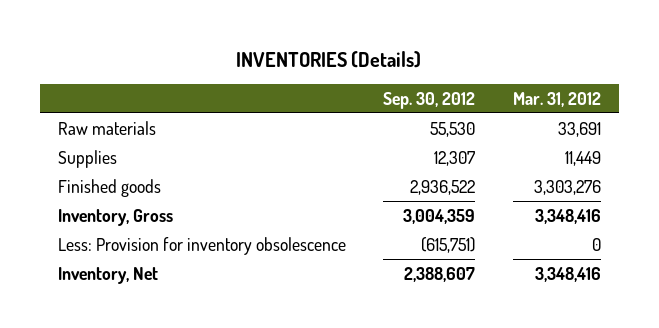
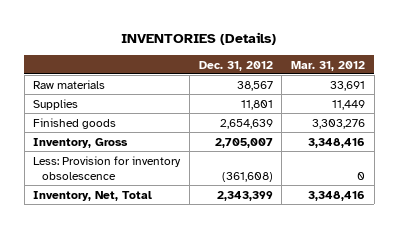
[383,91,476,109] Sep. 30, 2012 -> none
none -> [198,60,273,71] Dec. 31, 2012
[58,266,159,284] Inventory, Net -> [33,190,153,201] Inventory, Net, Total

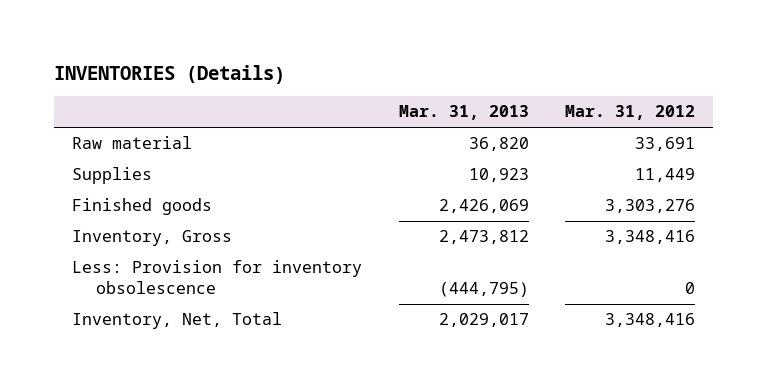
[198,60,273,71] Dec. 31, 2012 -> none
none -> [398,105,529,121] Mar. 31, 2013
[33,79,106,89] Raw materials -> [72,136,193,150] Raw material

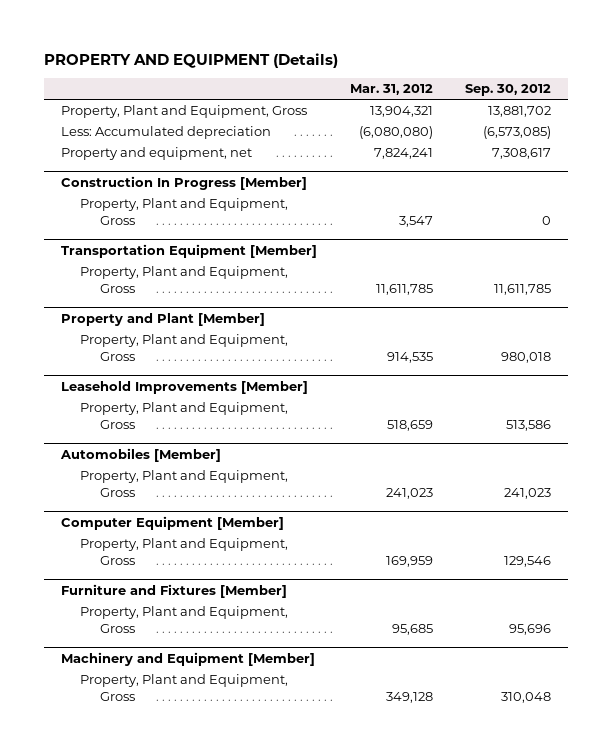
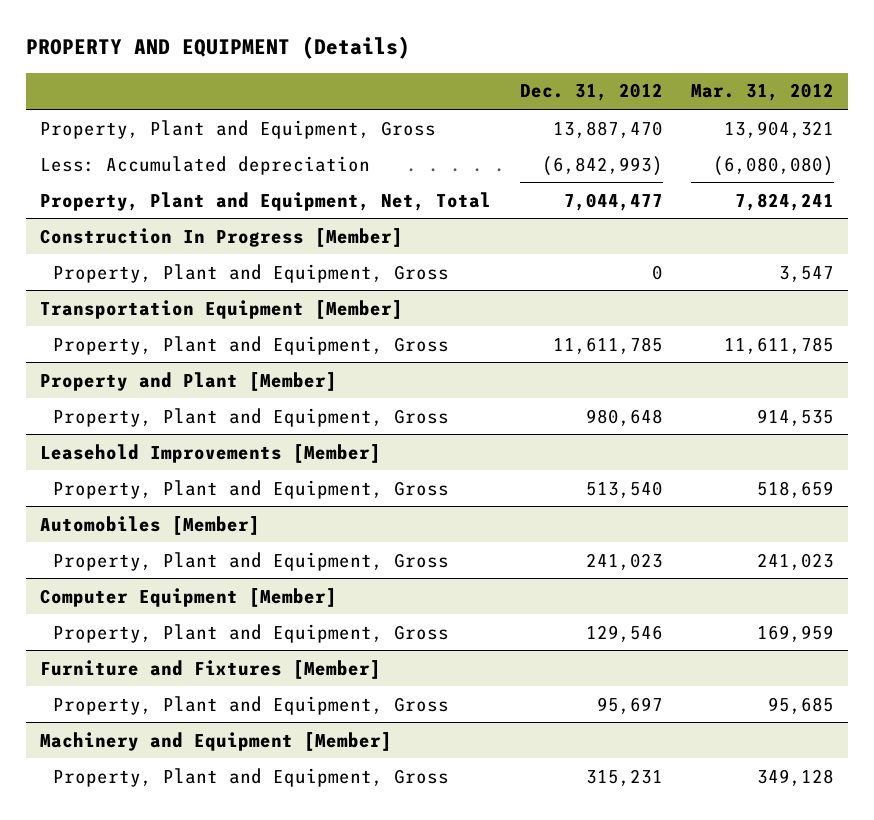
[465,84,552,97] Sep. 30, 2012 -> none
none -> [519,83,663,102] Dec. 31, 2012
[60,147,252,161] Property and equipment, net -> [40,191,492,211] Property, Plant and Equipment, Net, Total

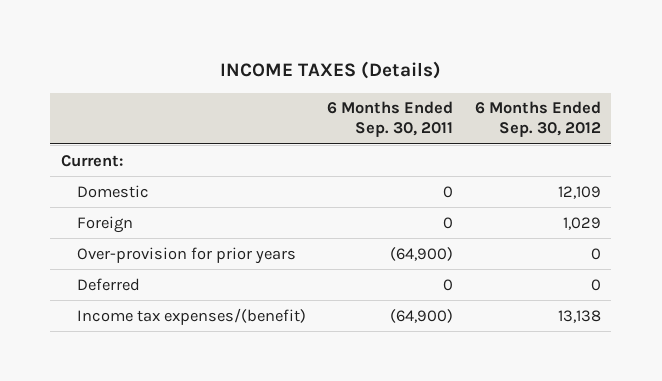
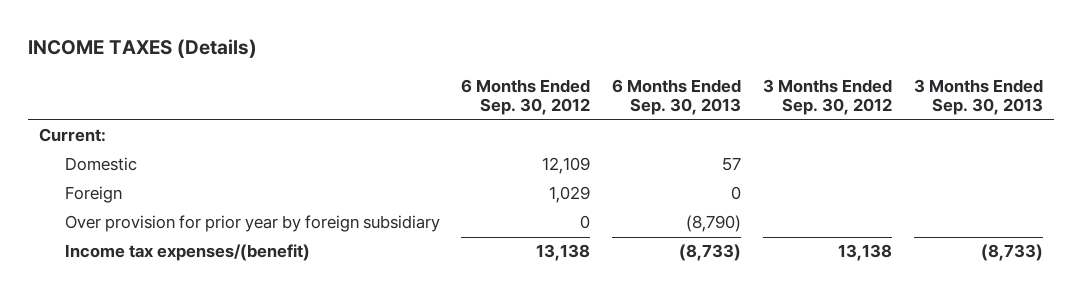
[327,101,454,138] 6 Months Ended Sep. 30, 2011 -> none
none -> [612,78,742,116] 6 Months Ended Sep. 30, 2013
none -> [763,78,893,116] 3 Months Ended Sep. 30, 2012
none -> [914,78,1044,116] 3 Months Ended Sep. 30, 2013
[76,277,140,291] Deferred -> none
[76,246,296,264] Over-provision for prior years -> [64,215,440,233] Over provision for prior year by foreign subsidiary

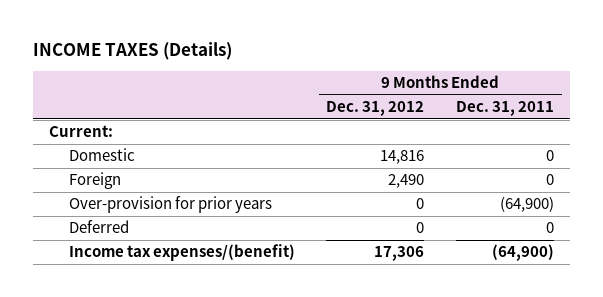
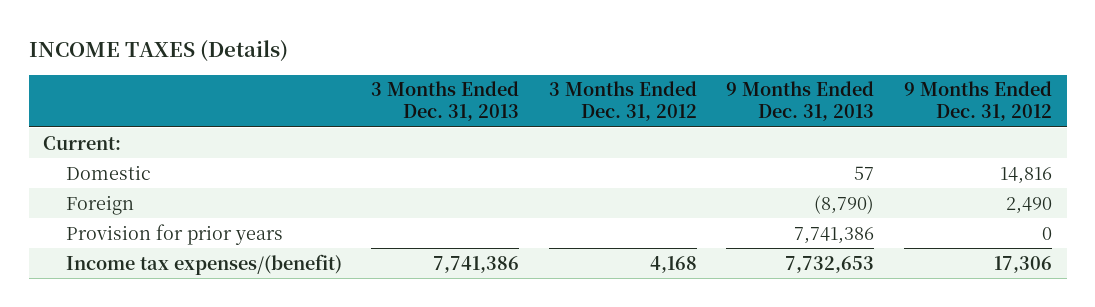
[456,101,555,117] Dec. 31, 2011 -> none
none -> [371,81,520,122] 3 Months Ended Dec. 31, 2013
none -> [548,81,697,122] 3 Months Ended Dec. 31, 2012
none -> [726,81,875,122] 9 Months Ended Dec. 31, 2013
[68,220,129,234] Deferred -> none
[68,196,272,214] Over-provision for prior years -> [65,223,283,245] Provision for prior years

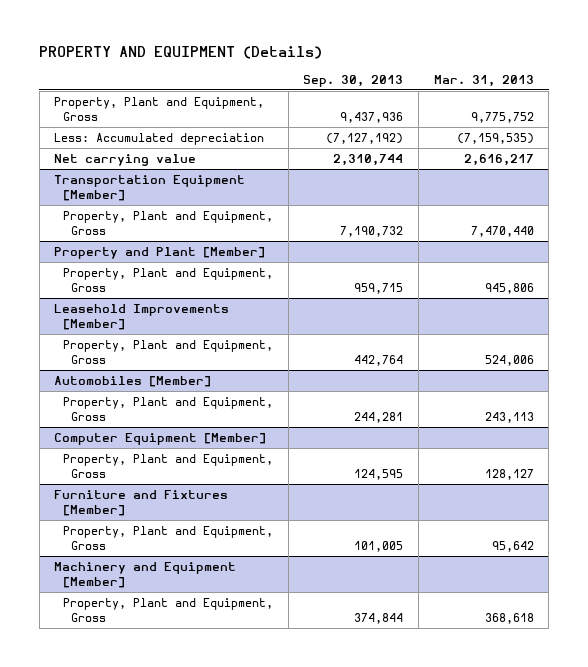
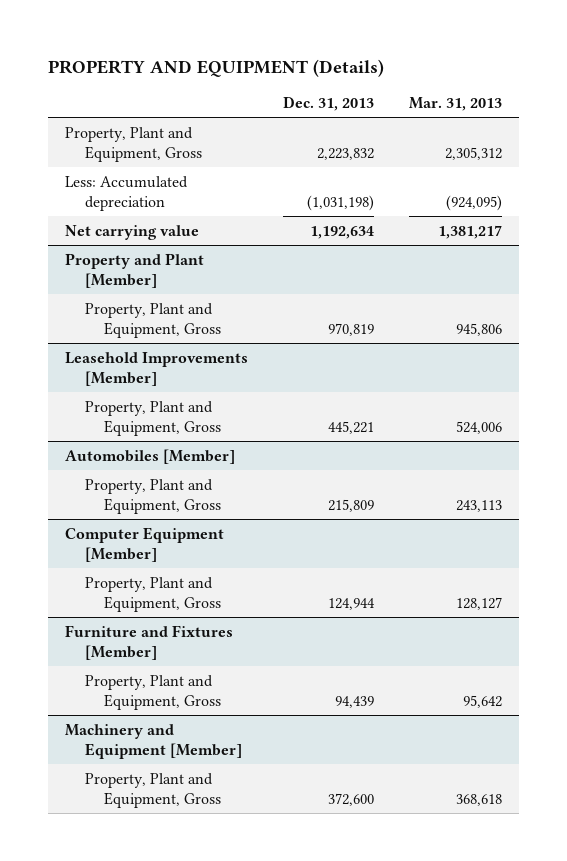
[303,74,404,87] Sep. 30, 2013 -> none
none -> [283,96,375,112] Dec. 31, 2013
[54,174,246,201] Transportation Equipment [Member] -> none
[62,210,273,235] Property, Plant and Equipment, Gross -> none
[470,111,534,123] 9,775,752 -> [444,146,502,160] 2,305,312
[456,132,534,144] (7,159,535) -> [445,194,502,211] (924,095)
[463,153,534,166] 2,616,217 -> [437,224,502,239] 1,381,217

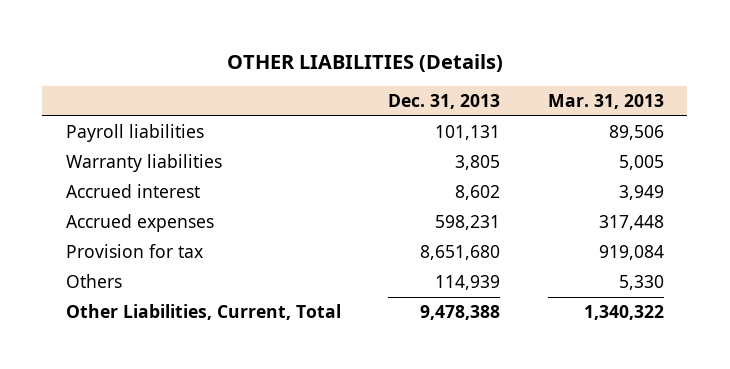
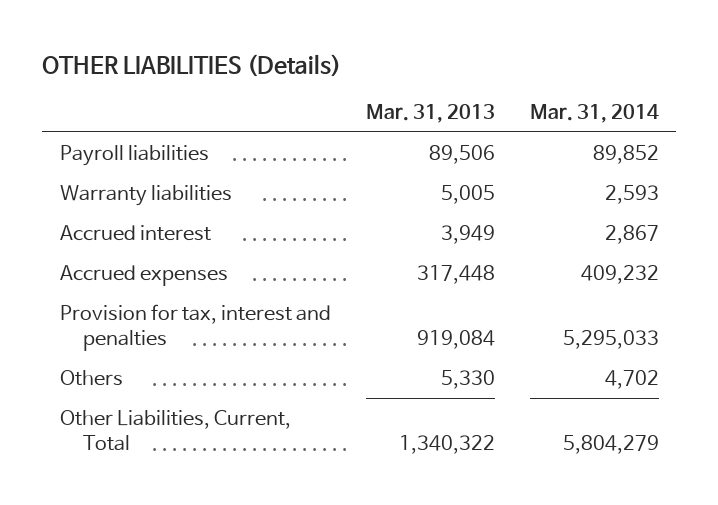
[388,94,501,110] Dec. 31, 2013 -> none
none -> [529,104,659,124] Mar. 31, 2014
[65,244,203,259] Provision for tax -> [59,303,331,351] Provision for tax, interest and penalties

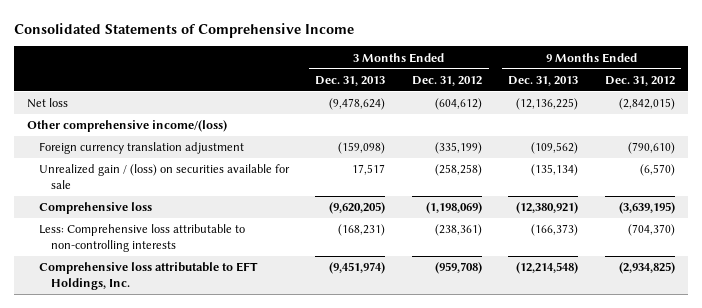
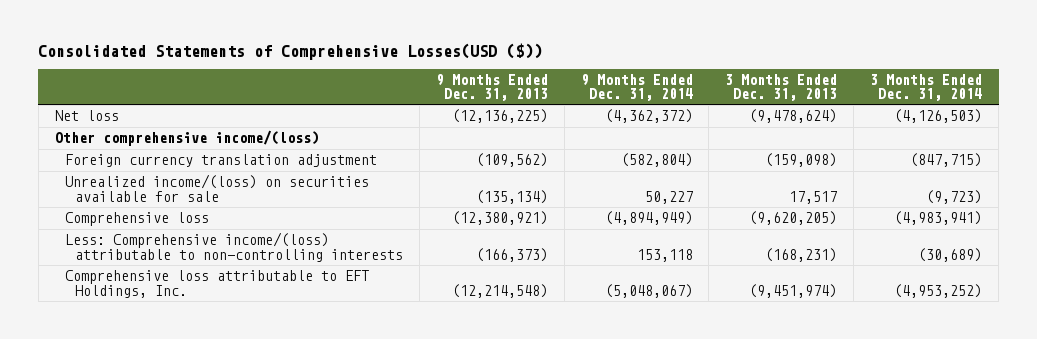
[14,22,355,38] Consolidated Statements of Comprehensive Income -> [38,42,543,60] Consolidated Statements of Comprehensive Losses(USD ($))
[411,75,482,86] Dec. 31, 2012 -> none
[604,75,675,86] Dec. 31, 2012 -> none
none -> [580,73,693,102] 9 Months Ended Dec. 31, 2014
none -> [870,73,983,102] 3 Months Ended Dec. 31, 2014
[39,164,291,190] Unrealized gain / (loss) on securities available for sale -> [64,174,369,202] Unrealized income/(loss) on securities available for sale
[39,224,246,253] Less: Comprehensive loss attributable to non-controlling interests -> [64,232,403,262] Less: Comprehensive income/(loss) attributable to non-controlling interests

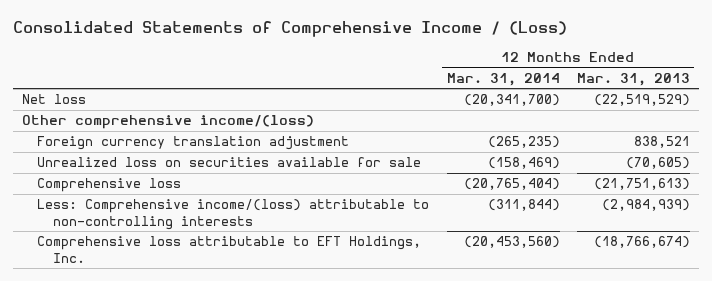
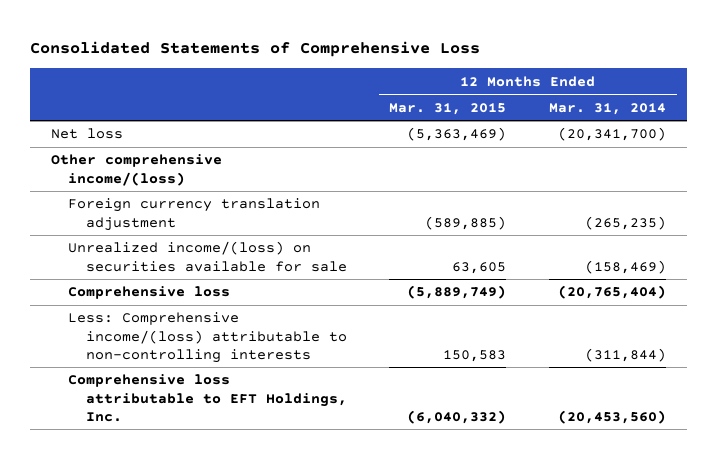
[13,21,568,38] Consolidated Statements of Comprehensive Income / (Loss) -> [29,41,480,58] Consolidated Statements of Comprehensive Loss
[576,72,690,86] Mar. 31, 2013 -> none
none -> [389,102,507,115] Mar. 31, 2015
[37,157,422,168] Unrealized loss on securities available for sale -> [68,241,347,272] Unrealized income/(loss) on securities available for sale

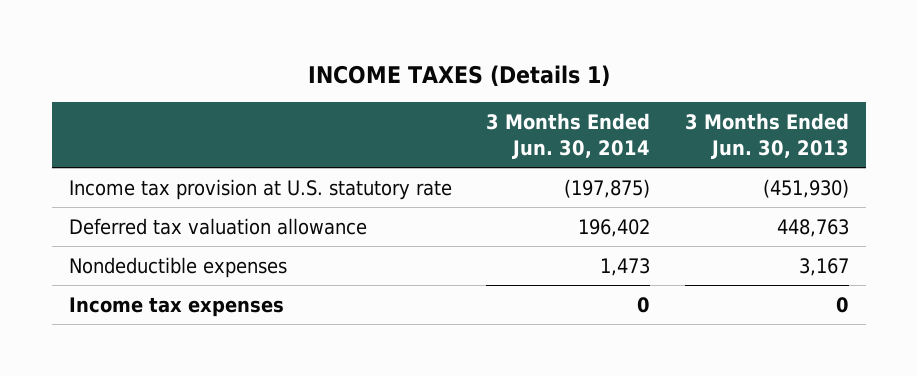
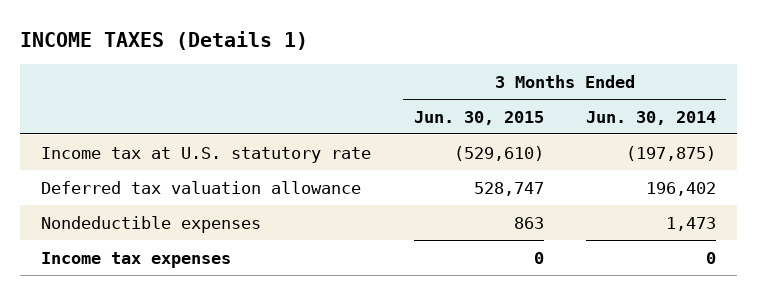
[684,113,849,159] 3 Months Ended Jun. 30, 2013 -> none
none -> [413,110,544,125] Jun. 30, 2015
[69,178,453,200] Income tax provision at U.S. statutory rate -> [41,146,372,163] Income tax at U.S. statutory rate

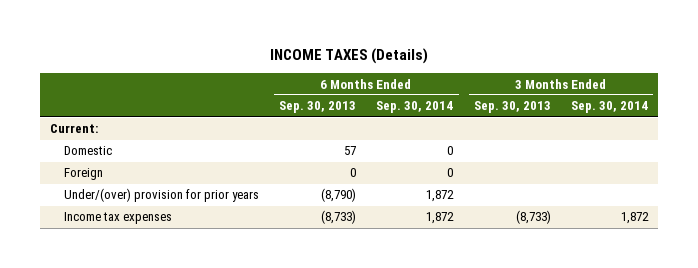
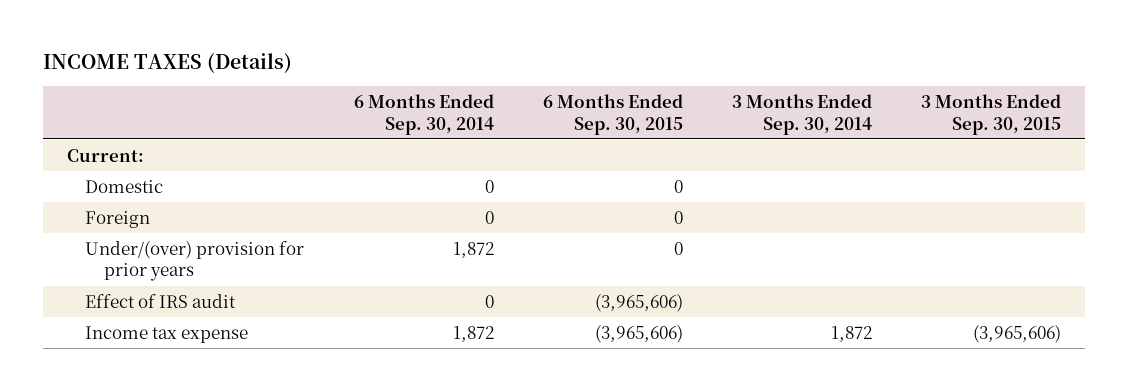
[279,101,357,114] Sep. 30, 2013 -> none
[473,101,551,114] Sep. 30, 2013 -> none
none -> [542,94,683,135] 6 Months Ended Sep. 30, 2015
none -> [920,94,1061,135] 3 Months Ended Sep. 30, 2015
none -> [85,293,237,308] Effect of IRS audit
[63,212,172,225] Income tax expenses -> [85,325,249,343] Income tax expense

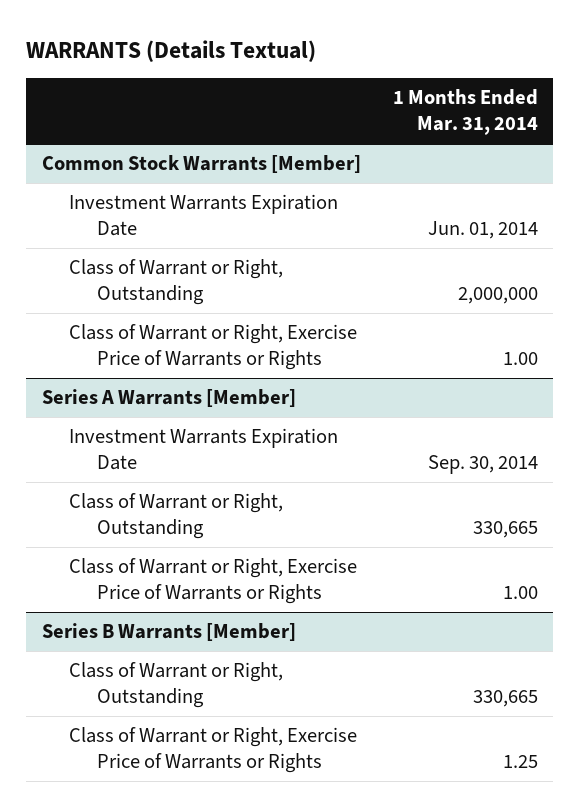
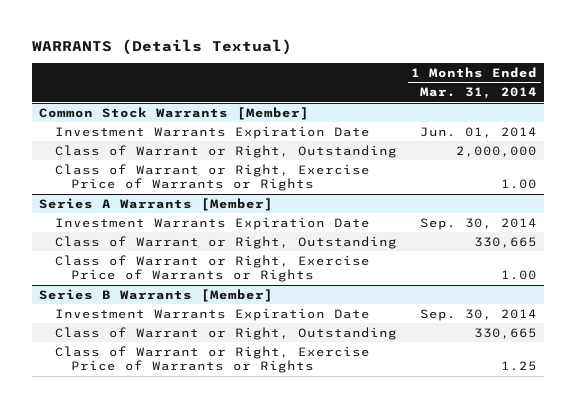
none -> [54,307,370,321] Investment Warrants Expiration Date

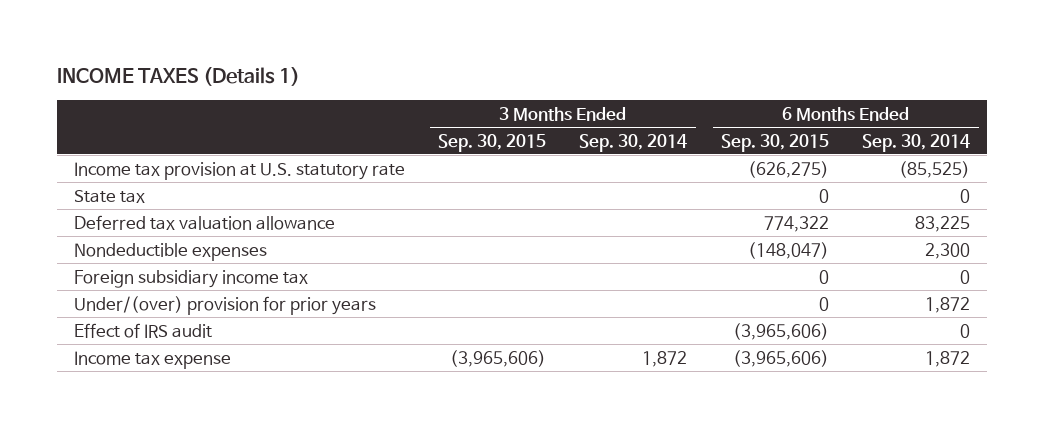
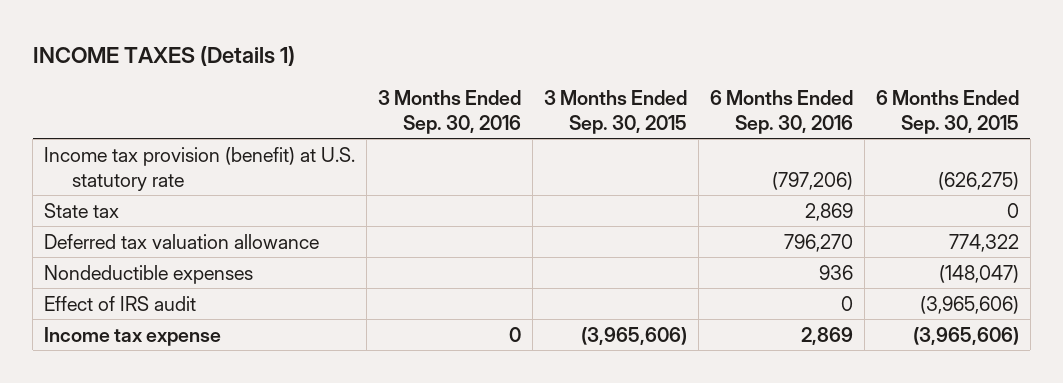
[579,133,688,152] Sep. 30, 2014 -> none
[862,133,971,152] Sep. 30, 2014 -> none
none -> [378,89,522,134] 3 Months Ended Sep. 30, 2016
none -> [709,89,853,134] 6 Months Ended Sep. 30, 2016
[73,161,405,180] Income tax provision at U.S. statutory rate -> [44,146,356,191] Income tax provision (benefit) at U.S. statutory rate
[73,269,308,288] Foreign subsidiary income tax -> none
[73,295,376,315] Under/(over) provision for prior years -> none

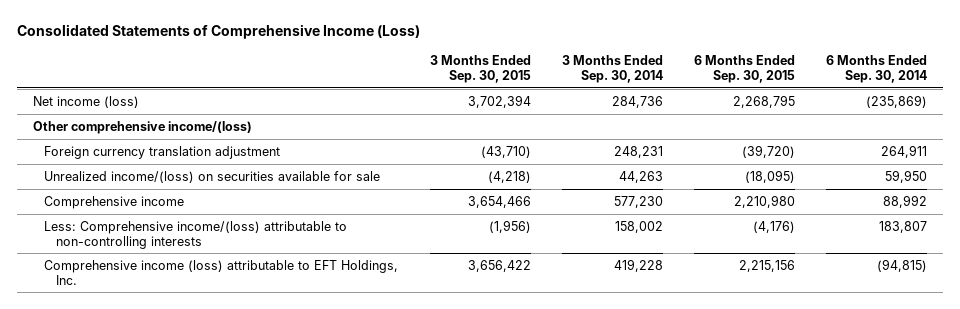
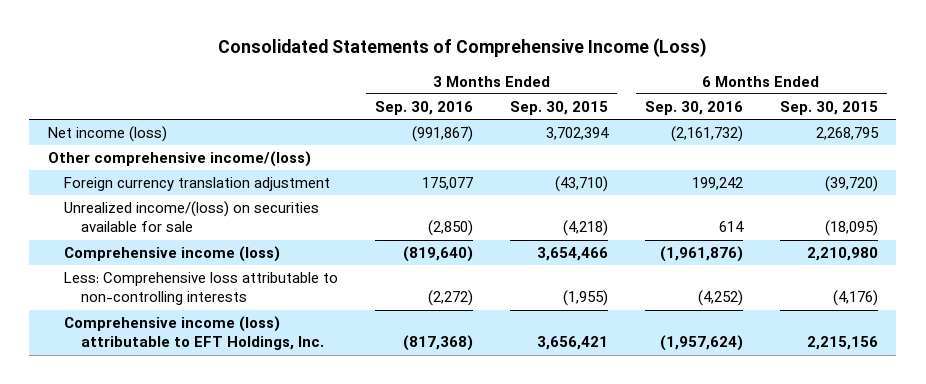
[561,55,663,84] 3 Months Ended Sep. 30, 2014 -> none
[826,55,928,84] 6 Months Ended Sep. 30, 2014 -> none
none -> [375,100,474,115] Sep. 30, 2016
none -> [644,100,743,115] Sep. 30, 2016
[44,195,185,209] Comprehensive income -> [64,246,281,263] Comprehensive income (loss)
[44,220,348,249] Less: Comprehensive income/(loss) attributable to non-controlling interests -> [64,272,339,306] Less: Comprehensive loss attributable to non-controlling interests
[488,219,531,233] (1,956) -> [563,290,609,307] (1,955)
[467,259,531,272] 3,656,422 -> [537,336,609,351] 3,656,421

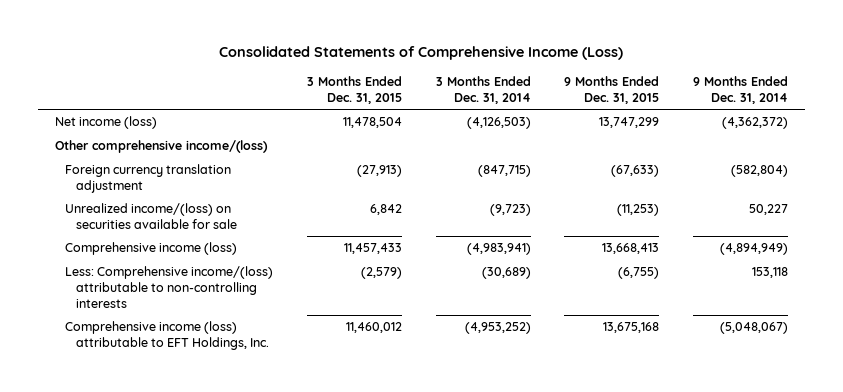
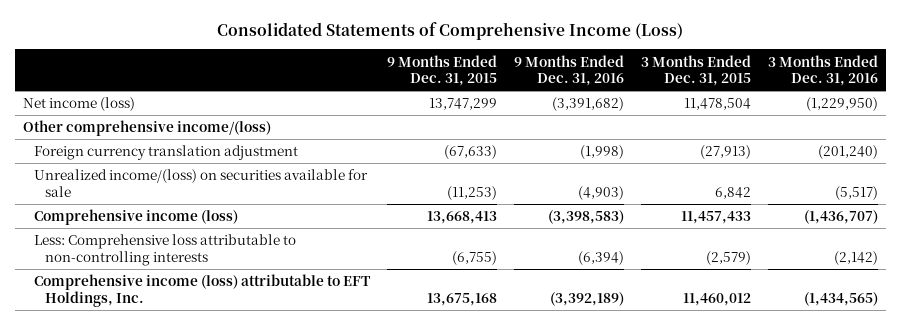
[435,76,531,104] 3 Months Ended Dec. 31, 2014 -> none
[693,76,789,104] 9 Months Ended Dec. 31, 2014 -> none
none -> [513,54,624,87] 9 Months Ended Dec. 31, 2016
none -> [767,54,878,87] 3 Months Ended Dec. 31, 2016
[65,266,274,308] Less: Comprehensive income/(loss) attributable to non-controlling interests -> [34,234,297,266] Less: Comprehensive loss attributable to non-controlling interests

